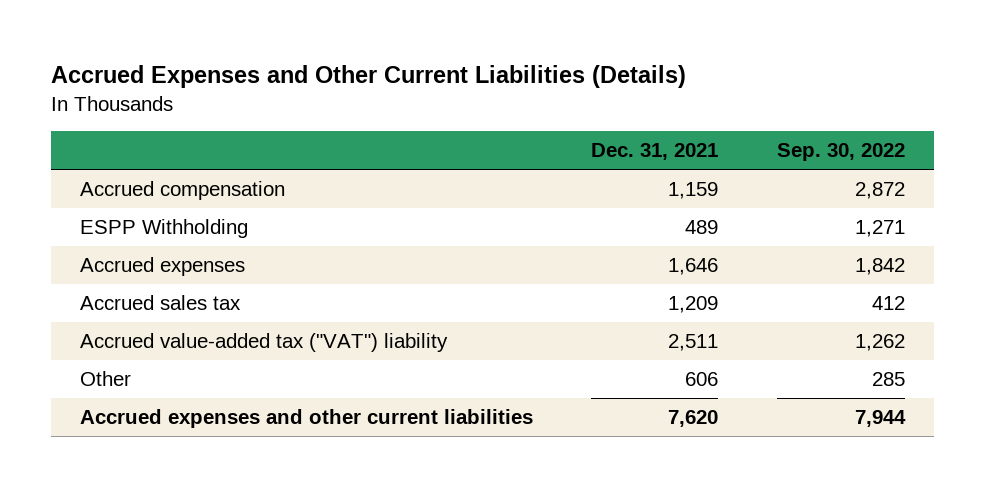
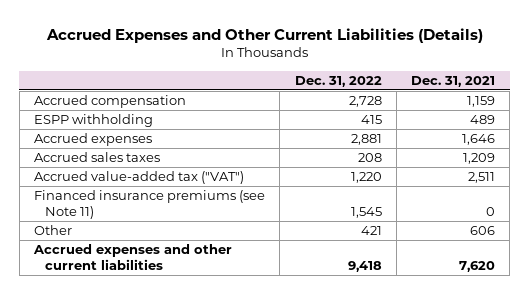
[776,143,905,162] Sep. 30, 2022 -> none
none -> [294,75,382,87] Dec. 31, 2022
[80,219,249,239] ESPP Withholding -> [34,114,154,128] ESPP withholding
[80,295,242,311] Accrued sales tax -> [34,152,161,163] Accrued sales taxes
[80,333,449,353] Accrued value-added tax ("VAT") liability -> [34,171,245,185] Accrued value-added tax ("VAT")
none -> [34,190,266,219] Financed insurance premiums (see Note 11)

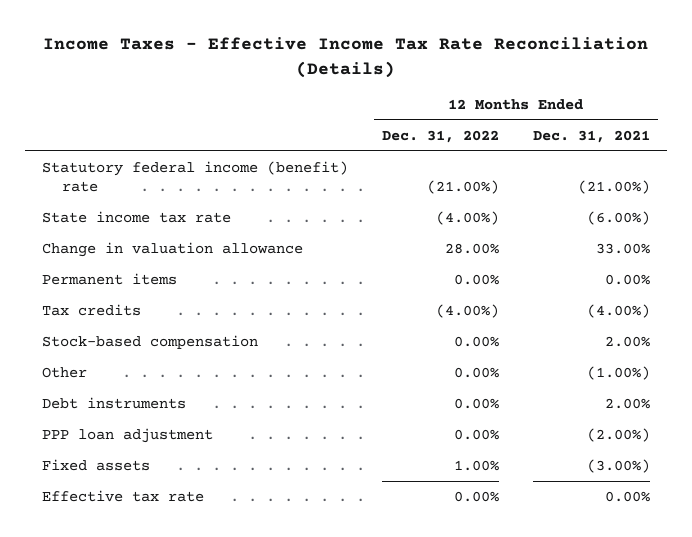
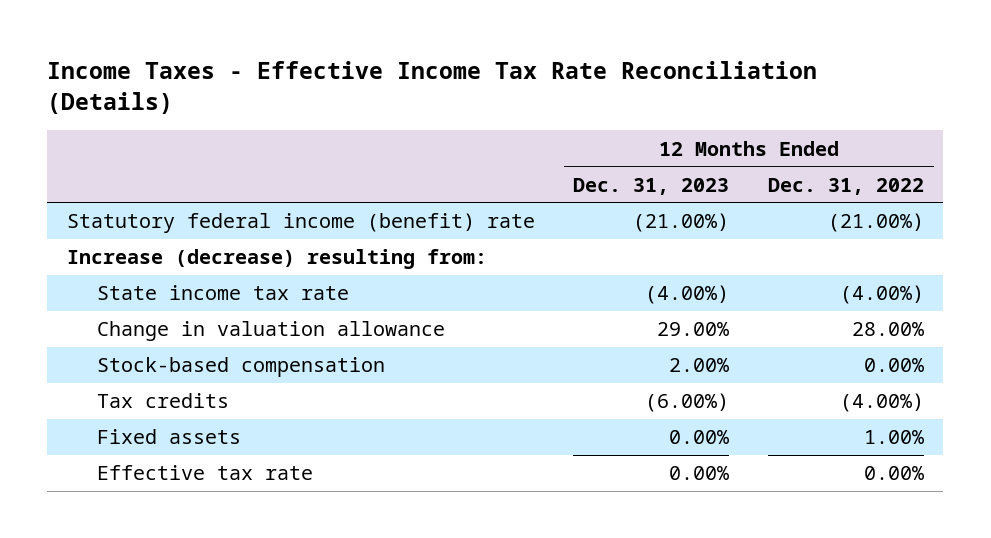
[532,129,650,143] Dec. 31, 2021 -> none
none -> [573,177,730,195] Dec. 31, 2023
none -> [66,249,487,270] Increase (decrease) resulting from:
[42,272,178,285] Permanent items -> none
[42,366,88,378] Other -> none
[42,396,187,409] Debt instruments -> none
[42,427,214,443] PPP loan adjustment -> none
[42,303,142,316] Tax credits -> [96,393,229,409] Tax credits

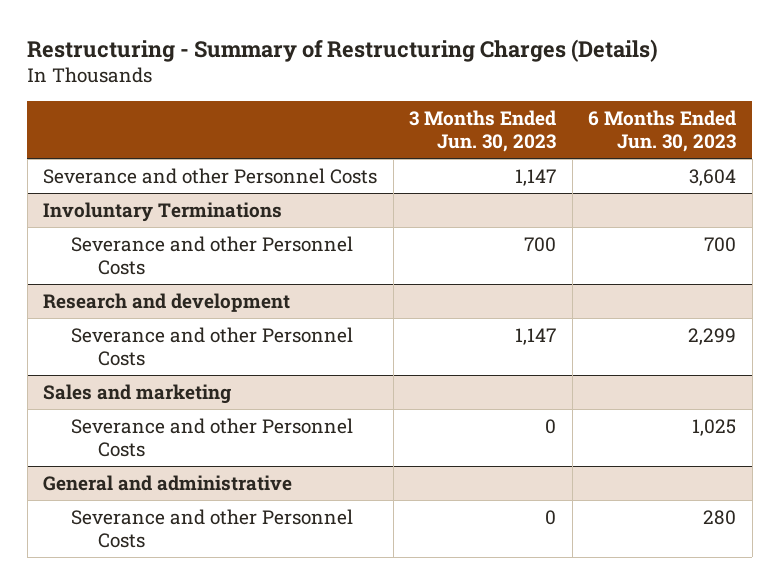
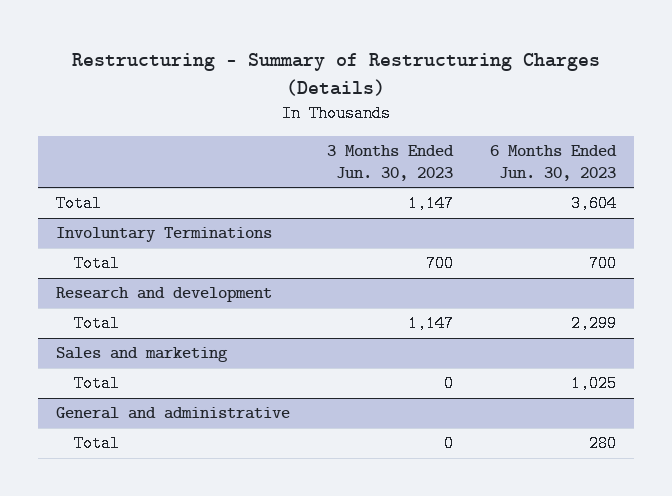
[43,167,378,184] Severance and other Personnel Costs -> [56,195,103,213] Total
[70,235,353,276] Severance and other Personnel Costs -> [74,255,121,273] Total
[70,326,353,367] Severance and other Personnel Costs -> [74,315,121,333] Total
[70,417,353,458] Severance and other Personnel Costs -> [74,375,121,393] Total
[70,508,353,549] Severance and other Personnel Costs -> [74,435,121,453] Total

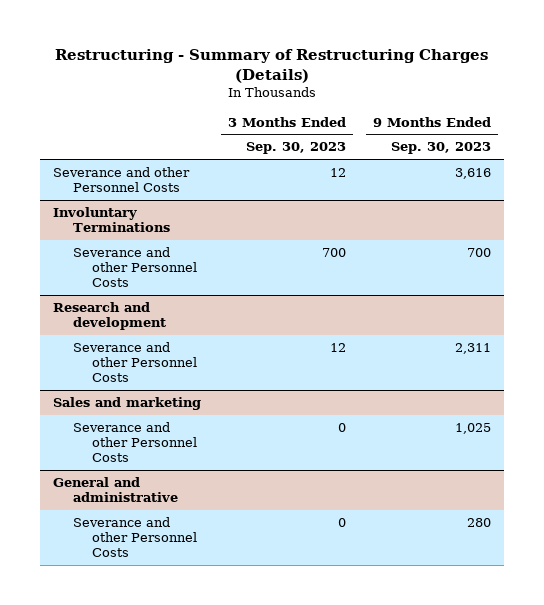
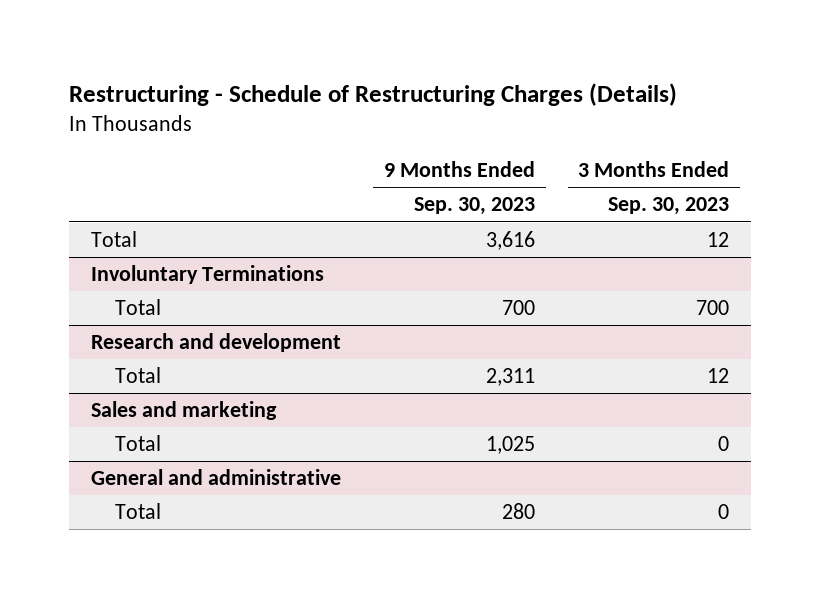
[55,48,489,83] Restructuring - Summary of Restructuring Charges (Details) -> [68,83,677,107] Restructuring - Schedule of Restructuring Charges (Details)
[53,166,191,193] Severance and other Personnel Costs -> [90,231,137,248] Total
[72,246,197,288] Severance and other Personnel Costs -> [114,299,161,316] Total
[72,341,197,383] Severance and other Personnel Costs -> [114,367,161,384] Total
[72,421,197,463] Severance and other Personnel Costs -> [114,435,161,452] Total
[72,516,197,558] Severance and other Personnel Costs -> [114,503,161,520] Total

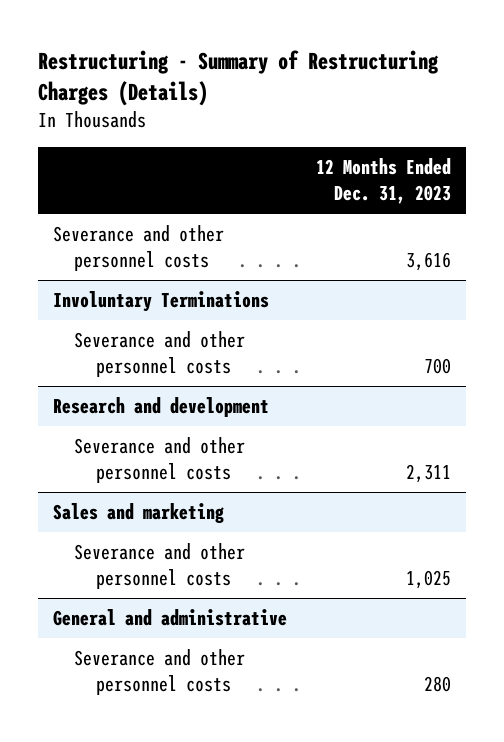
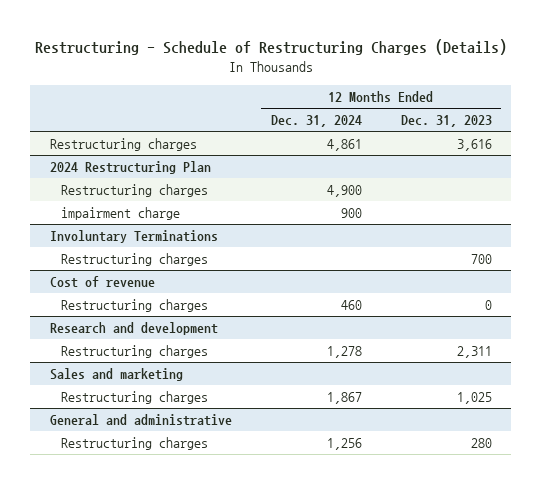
[37,49,439,107] Restructuring - Summary of Restructuring Charges (Details) -> [34,39,507,56] Restructuring - Schedule of Restructuring Charges (Details)
none -> [270,115,362,128] Dec. 31, 2024
[52,225,224,271] Severance and other personnel costs -> [49,138,197,152] Restructuring charges
none -> [49,161,211,175] 2024 Restructuring Plan
none -> [61,184,209,198] Restructuring charges
none -> [61,207,181,221] impairment charge
[74,331,246,377] Severance and other personnel costs -> [61,253,209,267] Restructuring charges
none -> [49,276,155,289] Cost of revenue
none -> [61,299,209,313] Restructuring charges
[74,437,246,483] Severance and other personnel costs -> [61,345,209,359] Restructuring charges
[74,543,246,589] Severance and other personnel costs -> [61,391,209,405] Restructuring charges
[74,649,246,695] Severance and other personnel costs -> [61,437,209,451] Restructuring charges

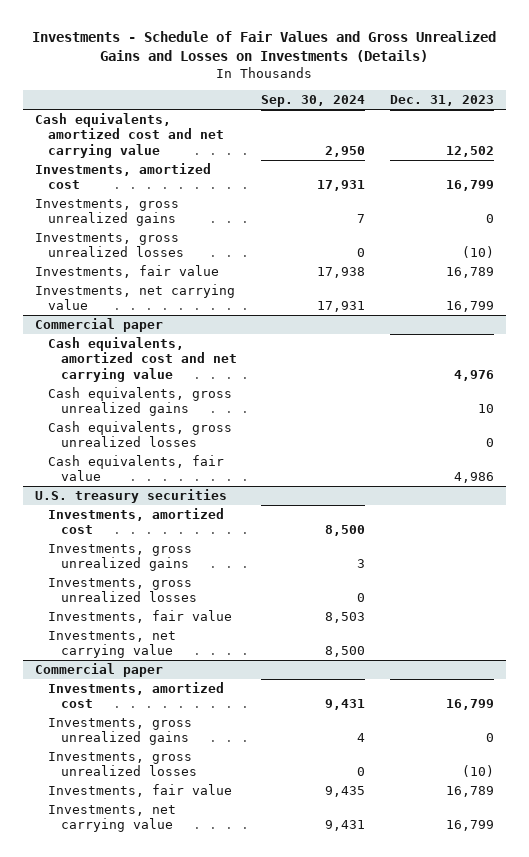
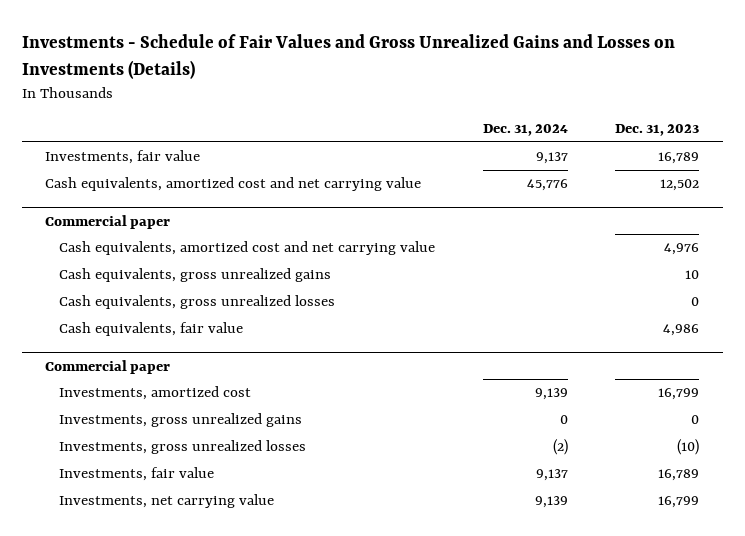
[261,95,366,108] Sep. 30, 2024 -> none
none -> [482,124,568,137] Dec. 31, 2024
[34,163,211,190] Investments, amortized cost -> none
[34,199,179,227] Investments, gross unrealized gains -> none
[34,233,185,258] Investments, gross unrealized losses -> none
[34,284,235,311] Investments, net carrying value -> none
[34,113,225,158] Cash equivalents, amortized cost and net carrying value -> [45,177,422,192] Cash equivalents, amortized cost and net carrying value
[34,489,227,504] U.S. treasury securities -> none
[48,508,225,535] Investments, amortized cost -> none
[48,544,193,572] Investments, gross unrealized gains -> none
[48,578,198,603] Investments, gross unrealized losses -> none
[48,610,233,624] Investments, fair value -> none
[48,631,177,659] Investments, net carrying value -> none

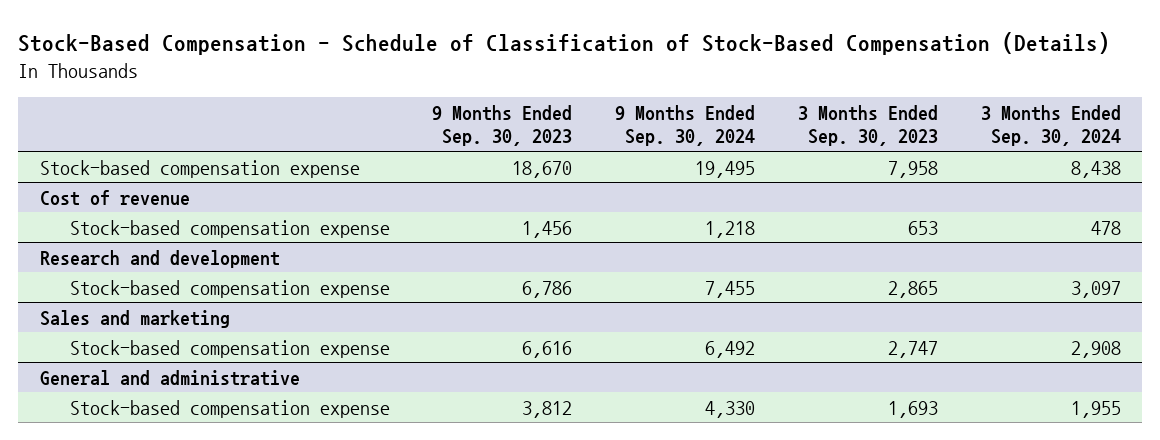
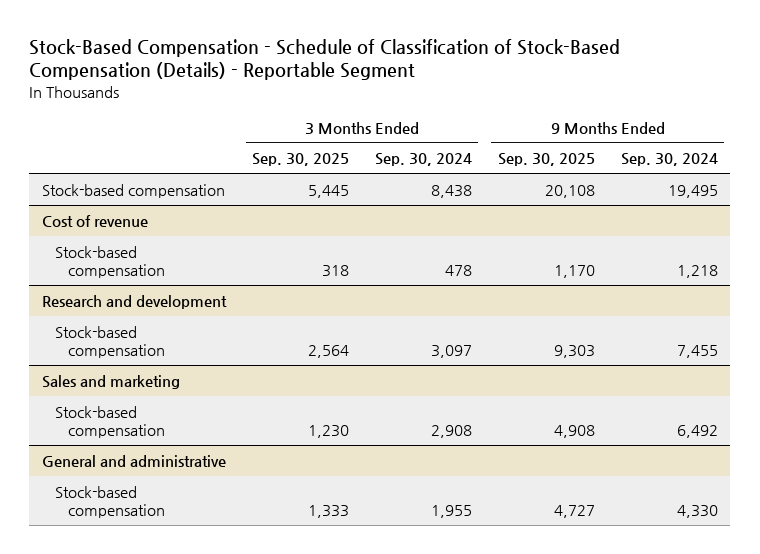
[18,31,1111,55] Stock-Based Compensation - Schedule of Classification of Stock-Based Compensation (Details) -> [29,38,621,81] Stock-Based Compensation - Schedule of Classification of Stock-Based Compensation (Details) - Reportable Segment
[432,104,573,147] 9 Months Ended Sep. 30, 2023 -> none
[797,104,938,147] 3 Months Ended Sep. 30, 2023 -> none
none -> [252,153,350,167] Sep. 30, 2025
none -> [497,153,595,167] Sep. 30, 2025
[39,159,360,178] Stock-based compensation expense -> [42,183,226,198] Stock-based compensation
[69,219,390,238] Stock-based compensation expense -> [55,245,165,279] Stock-based compensation
[69,279,390,298] Stock-based compensation expense -> [55,325,165,359] Stock-based compensation
[69,339,390,358] Stock-based compensation expense -> [55,405,165,439] Stock-based compensation
[69,399,390,418] Stock-based compensation expense -> [55,485,165,519] Stock-based compensation

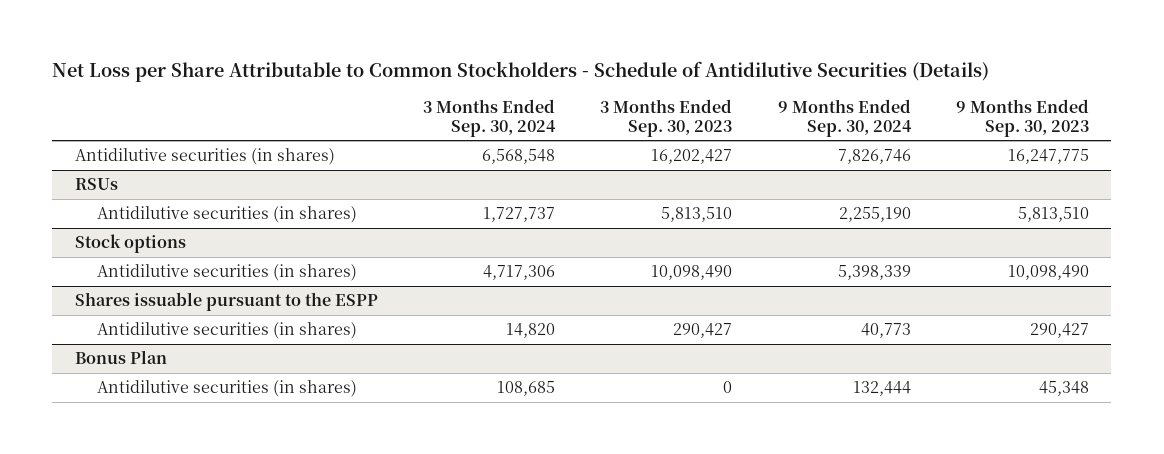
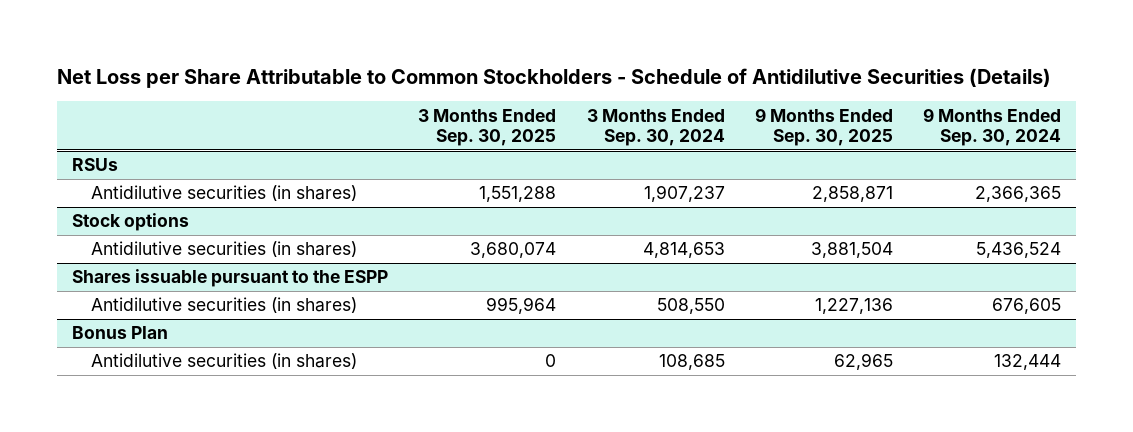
[600,98,733,137] 3 Months Ended Sep. 30, 2023 -> none
[955,98,1089,137] 9 Months Ended Sep. 30, 2023 -> none
none -> [418,108,557,147] 3 Months Ended Sep. 30, 2025
none -> [754,107,893,147] 9 Months Ended Sep. 30, 2025
[75,148,336,166] Antidilutive securities (in shares) -> none
[483,207,556,223] 1,727,737 -> [643,185,725,203] 1,907,237
[838,207,911,223] 2,255,190 -> [975,186,1062,203] 2,366,365
[483,265,556,281] 4,717,306 -> [642,242,725,259] 4,814,653
[837,265,911,281] 5,398,339 -> [976,242,1062,259] 5,436,524
[506,323,556,339] 14,820 -> [656,298,725,315] 508,550
[860,323,911,339] 40,773 -> [992,298,1062,315] 676,605

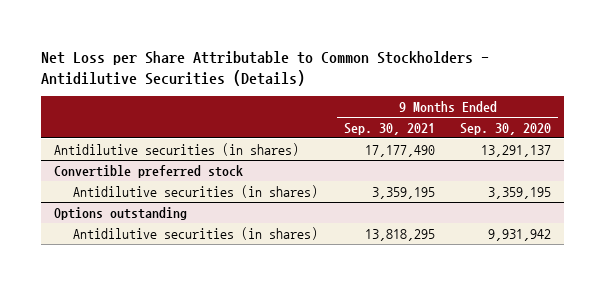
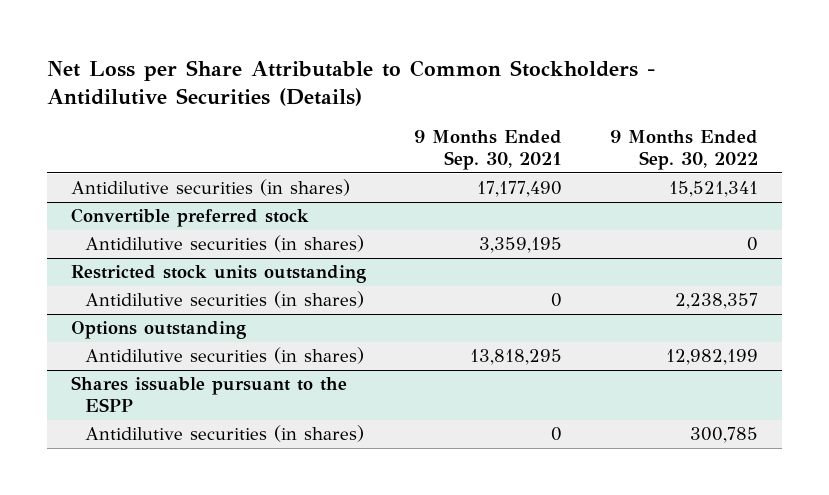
[460,122,552,135] Sep. 30, 2020 -> none
none -> [609,129,758,171] 9 Months Ended Sep. 30, 2022
none -> [70,265,366,284] Restricted stock units outstanding
none -> [84,291,364,309] Antidilutive securities (in shares)
none -> [70,376,347,413] Shares issuable pursuant to the ESPP
none -> [84,425,364,443] Antidilutive securities (in shares)

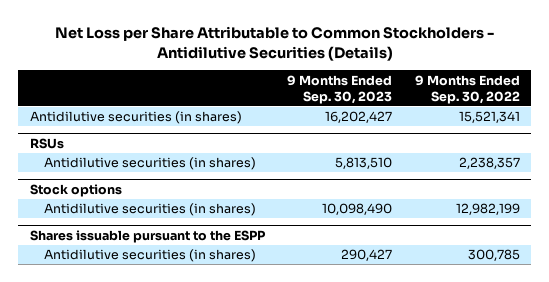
[413,129,562,171] 9 Months Ended Sep. 30, 2021 -> none
none -> [287,74,393,104] 9 Months Ended Sep. 30, 2023
[70,208,309,228] Convertible preferred stock -> none
[84,235,364,253] Antidilutive securities (in shares) -> none
[70,265,366,284] Restricted stock units outstanding -> [29,138,64,150] RSUs
[70,321,246,340] Options outstanding -> [29,184,122,198] Stock options

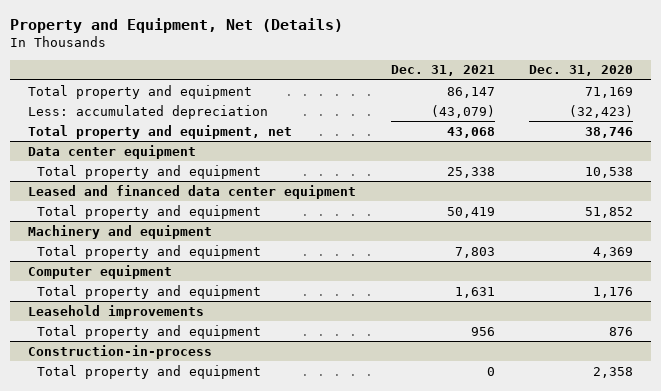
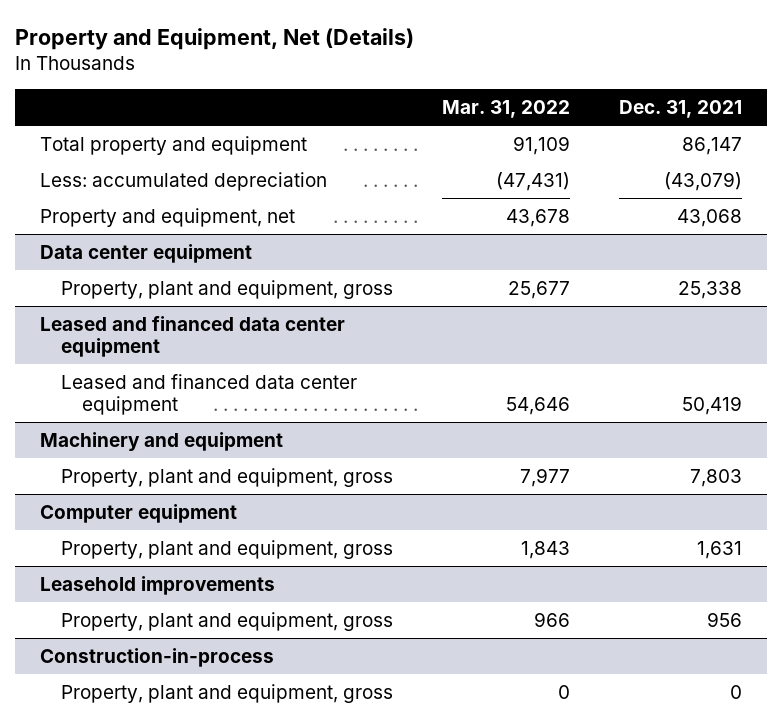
[529,65,634,77] Dec. 31, 2020 -> none
none -> [442,99,571,118] Mar. 31, 2022
[27,124,292,139] Total property and equipment, net -> [39,207,295,227] Property and equipment, net
[36,164,261,179] Total property and equipment -> [61,279,394,299] Property, plant and equipment, gross
[36,204,261,219] Total property and equipment -> [61,373,358,416] Leased and financed data center equipment
[36,244,261,259] Total property and equipment -> [61,467,394,487] Property, plant and equipment, gross
[36,284,261,299] Total property and equipment -> [61,539,394,559] Property, plant and equipment, gross
[36,324,261,339] Total property and equipment -> [61,611,394,631] Property, plant and equipment, gross
[36,364,261,379] Total property and equipment -> [61,683,394,703] Property, plant and equipment, gross

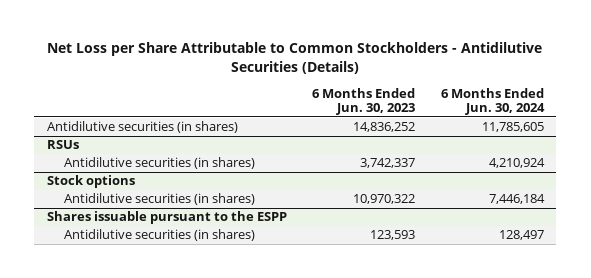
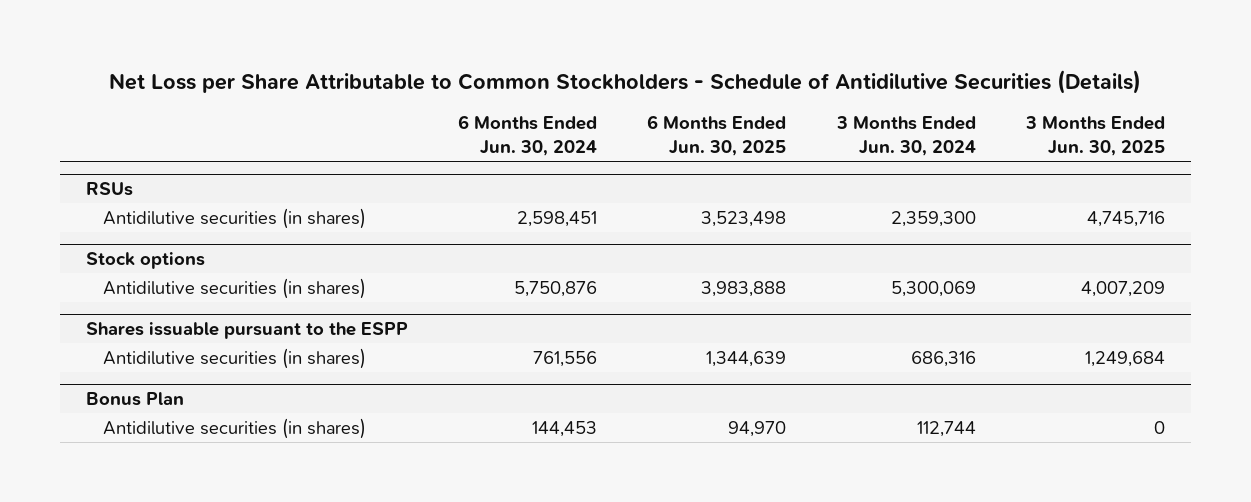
[47,42,543,75] Net Loss per Share Attributable to Common Stockholders - Antidilutive Securities (Details) -> [109,70,1142,95] Net Loss per Share Attributable to Common Stockholders - Schedule of Antidilutive Securities (Details)
[312,87,416,115] 6 Months Ended Jun. 30, 2023 -> none
none -> [647,114,787,156] 6 Months Ended Jun. 30, 2025
none -> [835,115,976,156] 3 Months Ended Jun. 30, 2024
none -> [1025,115,1166,156] 3 Months Ended Jun. 30, 2025
[46,121,238,134] Antidilutive securities (in shares) -> none
[488,158,545,169] 4,210,924 -> [516,210,597,227] 2,598,451
[488,194,545,205] 7,446,184 -> [513,280,597,297] 5,750,876
[498,230,544,241] 128,497 -> [532,350,597,367] 761,556
none -> [85,391,184,406] Bonus Plan
none -> [102,417,366,439] Antidilutive securities (in shares)

